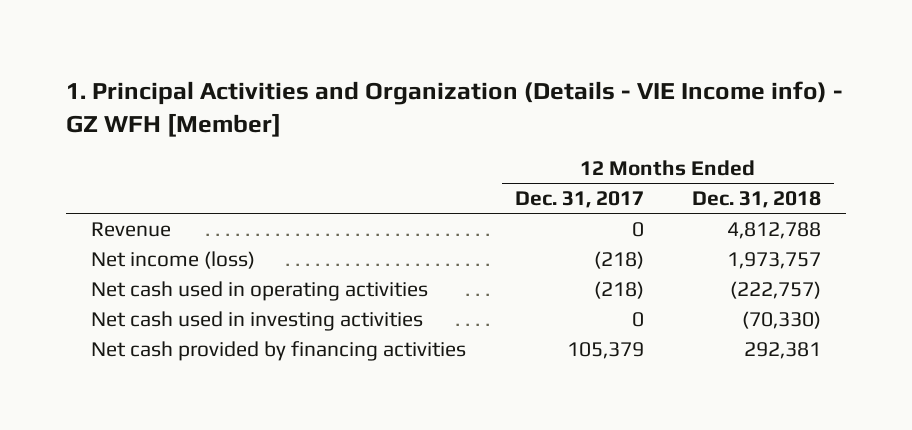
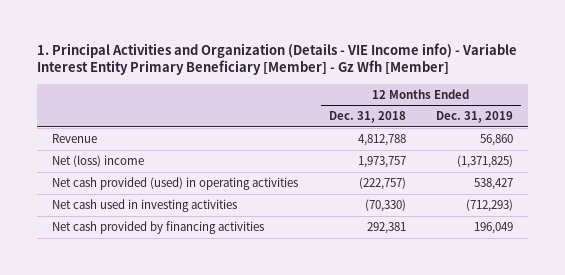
[66,81,844,137] 1. Principal Activities and Organization (Details - VIE Income info) - GZ WFH [Member] -> [37,42,518,76] 1. Principal Activities and Organization (Details - VIE Income info) - Variable Interest Entity Primary Beneficiary [Member] - Gz Wfh [Member]
[514,190,644,208] Dec. 31, 2017 -> none
none -> [436,111,514,124] Dec. 31, 2019
[90,250,255,269] Net income (loss) -> [52,154,145,167] Net (loss) income
[90,280,428,301] Net cash used in operating activities -> [52,176,299,190] Net cash provided (used) in operating activities

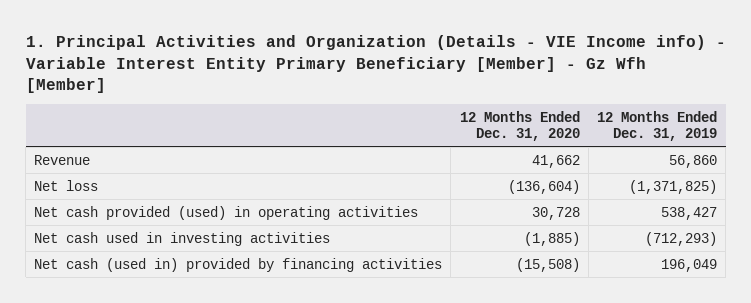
[328,111,406,124] Dec. 31, 2018 -> none
none -> [459,110,580,141] 12 Months Ended Dec. 31, 2020
[52,154,145,167] Net (loss) income -> [34,179,99,191] Net loss
[52,220,265,234] Net cash provided by financing activities -> [34,257,443,272] Net cash (used in) provided by financing activities

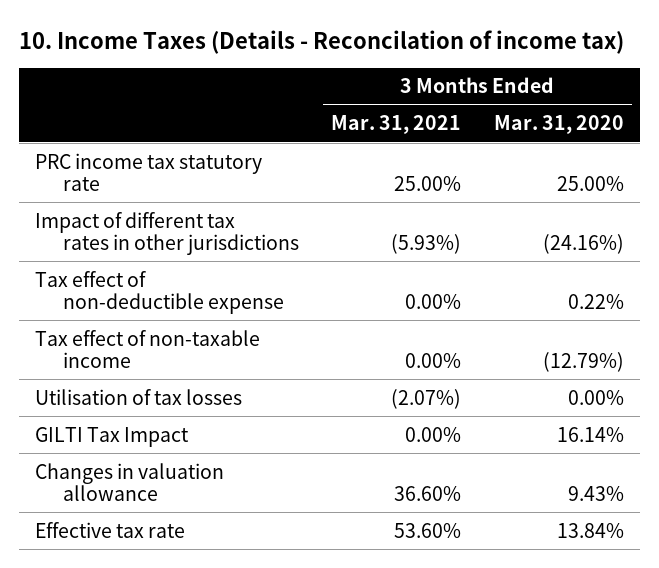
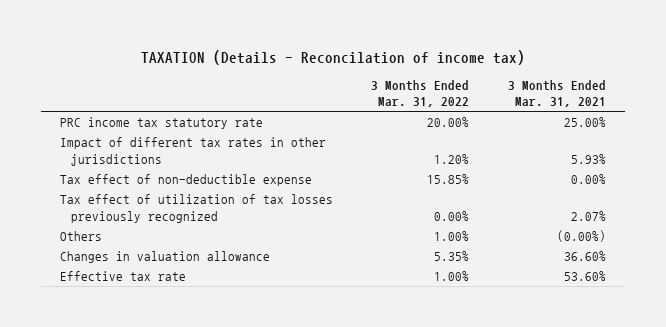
[18,29,624,54] 10. Income Taxes (Details - Reconcilation of income tax) -> [140,49,525,65] TAXATION (Details - Reconcilation of income tax)
[493,115,624,135] Mar. 31, 2020 -> none
none -> [371,80,470,108] 3 Months Ended Mar. 31, 2022
[391,233,462,254] (5.93%) -> [570,153,606,164] 5.93%
[34,329,260,368] Tax effect of non-taxable income -> none
[34,388,242,405] Utilisation of tax losses -> none
[34,426,189,447] GILTI Tax Impact -> none
none -> [60,194,334,223] Tax effect of utilization of tax losses previously recognized
none -> [60,231,103,242] Others

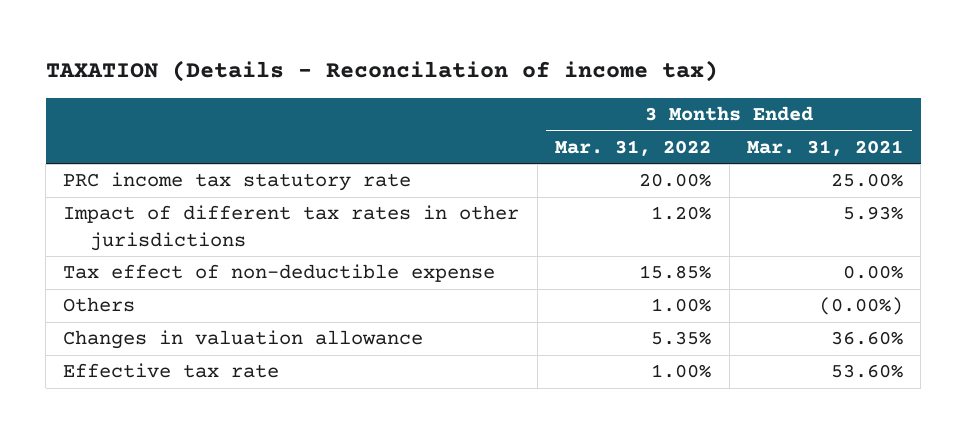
[60,194,334,223] Tax effect of utilization of tax losses previously recognized -> none

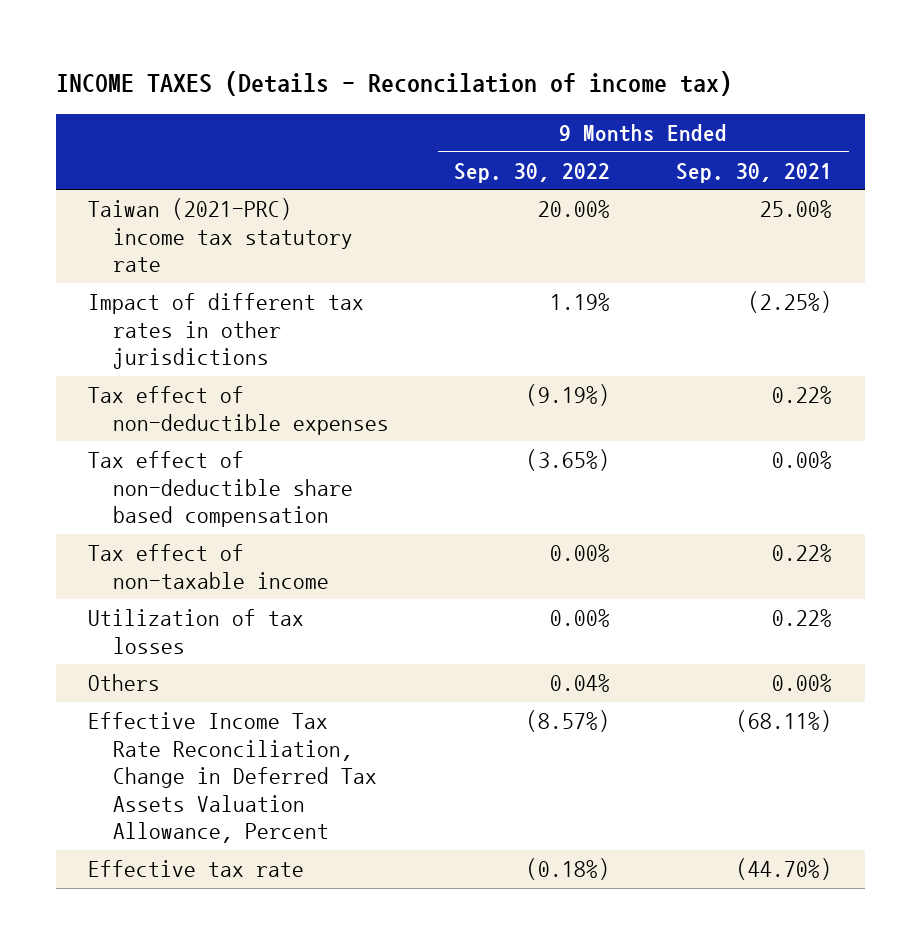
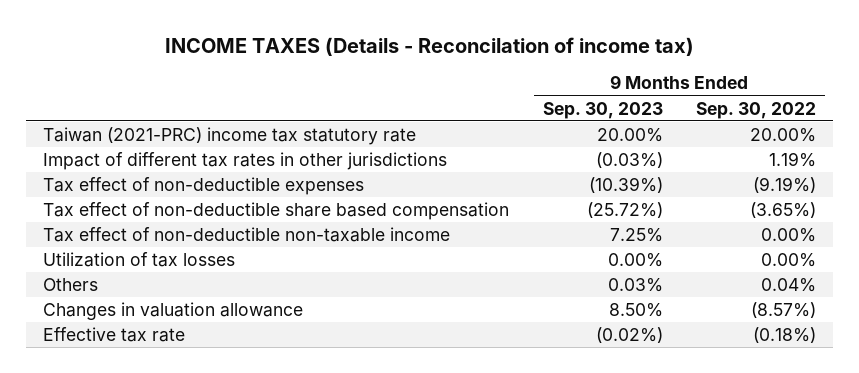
[676,162,833,183] Sep. 30, 2021 -> none
none -> [542,101,663,119] Sep. 30, 2023
[88,544,329,589] Tax effect of non-taxable income -> [43,226,451,242] Tax effect of non-deductible non-taxable income
[88,712,377,844] Effective Income Tax Rate Reconciliation, Change in Deferred Tax Assets Valuation Allowance, Percent -> [43,301,304,320] Changes in valuation allowance

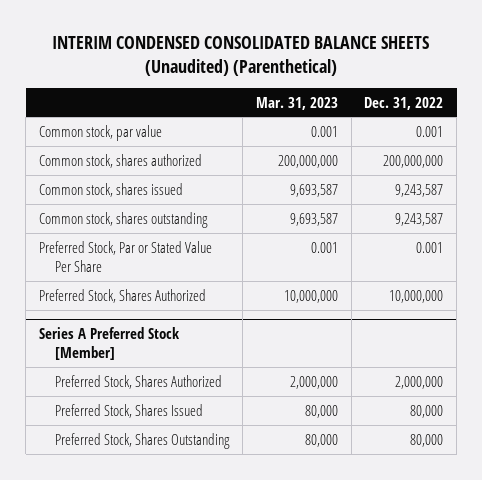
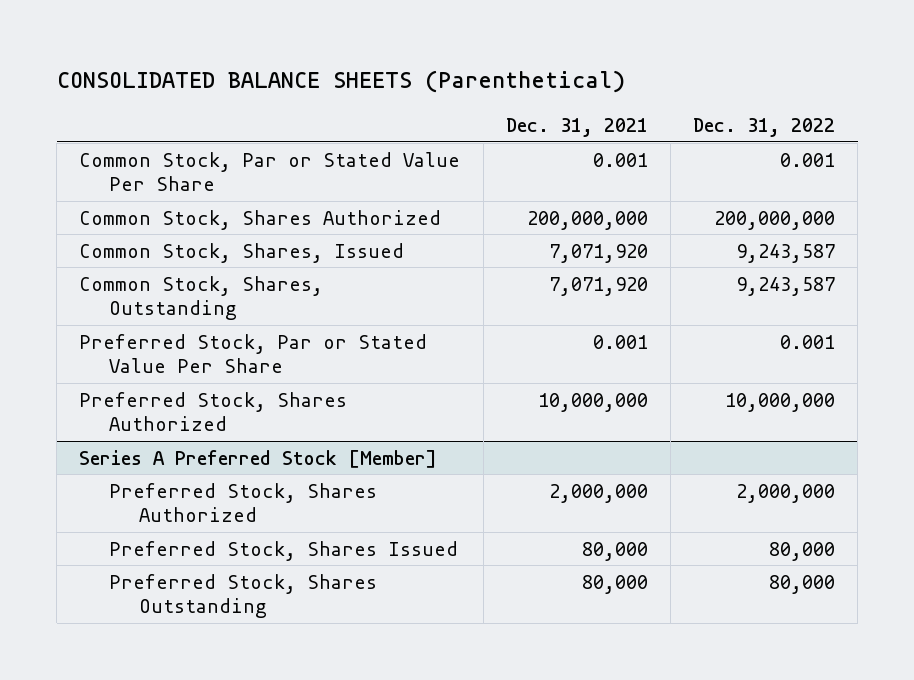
[52,36,430,76] INTERIM CONDENSED CONSOLIDATED BALANCE SHEETS (Unaudited) (Parenthetical) -> [56,70,625,94] CONSOLIDATED BALANCE SHEETS (Parenthetical)
[255,96,338,110] Mar. 31, 2023 -> none
none -> [505,117,648,137] Dec. 31, 2021
[38,124,162,141] Common stock, par value -> [79,151,461,192] Common Stock, Par or Stated Value Per Share
[38,153,202,168] Common stock, shares authorized -> [79,209,442,230] Common Stock, Shares Authorized
[38,182,183,197] Common stock, shares issued -> [79,242,405,263] Common Stock, Shares, Issued
[38,211,208,228] Common stock, shares outstanding -> [79,275,324,321] Common Stock, Shares, Outstanding

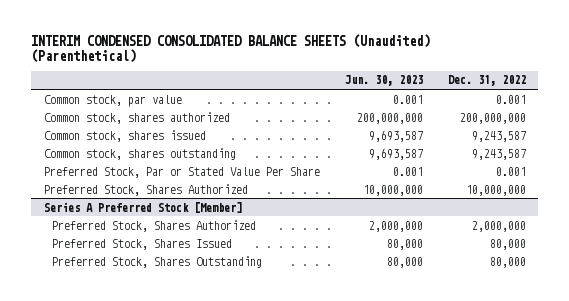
[56,70,625,94] CONSOLIDATED BALANCE SHEETS (Parenthetical) -> [31,34,431,64] INTERIM CONDENSED CONSOLIDATED BALANCE SHEETS (Unaudited) (Parenthetical)
[505,117,648,137] Dec. 31, 2021 -> none
none -> [344,75,423,87] Jun. 30, 2023
[79,151,461,192] Common Stock, Par or Stated Value Per Share -> [43,94,182,107] Common stock, par value
[79,209,442,230] Common Stock, Shares Authorized -> [43,111,230,124] Common stock, shares authorized
[79,242,405,263] Common Stock, Shares, Issued -> [43,129,206,142] Common stock, shares issued
[79,275,324,321] Common Stock, Shares, Outstanding -> [43,147,236,160] Common stock, shares outstanding

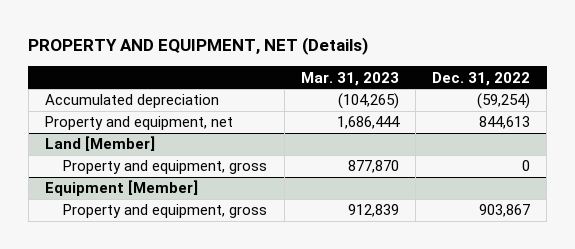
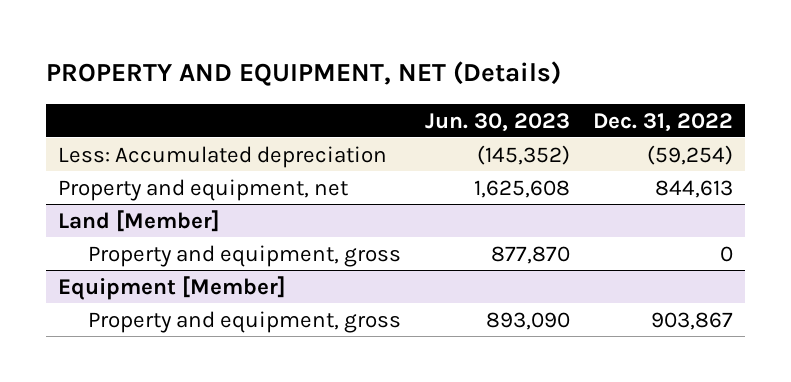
[300,71,399,86] Mar. 31, 2023 -> none
none -> [424,112,570,132] Jun. 30, 2023
[45,94,220,109] Accumulated depreciation -> [57,145,387,168] Less: Accumulated depreciation

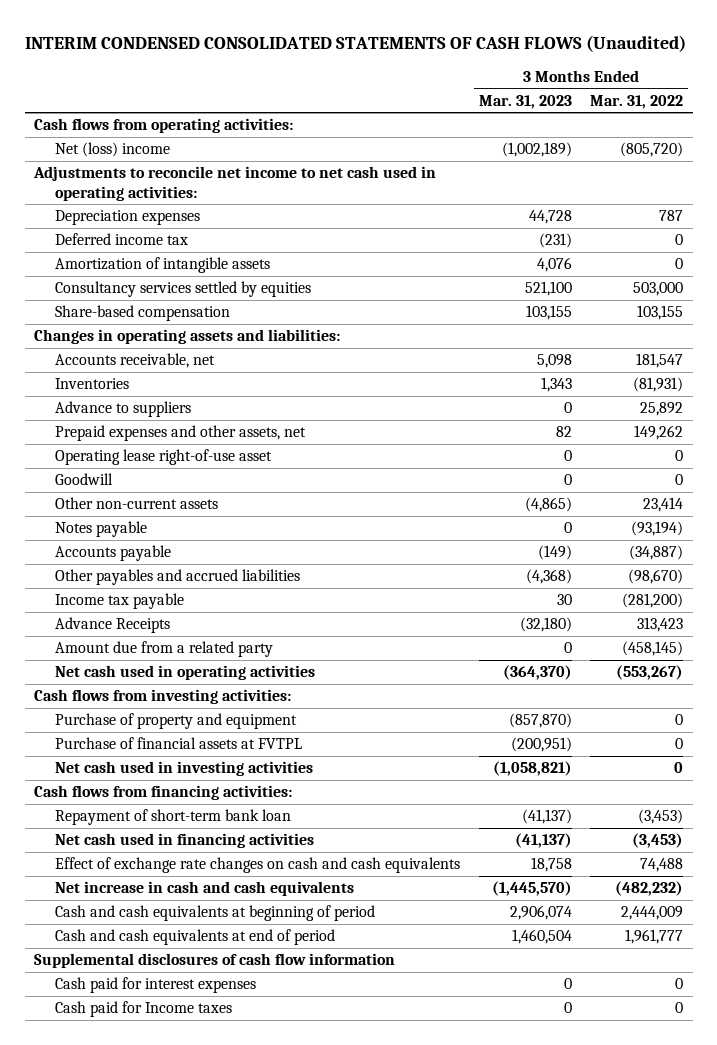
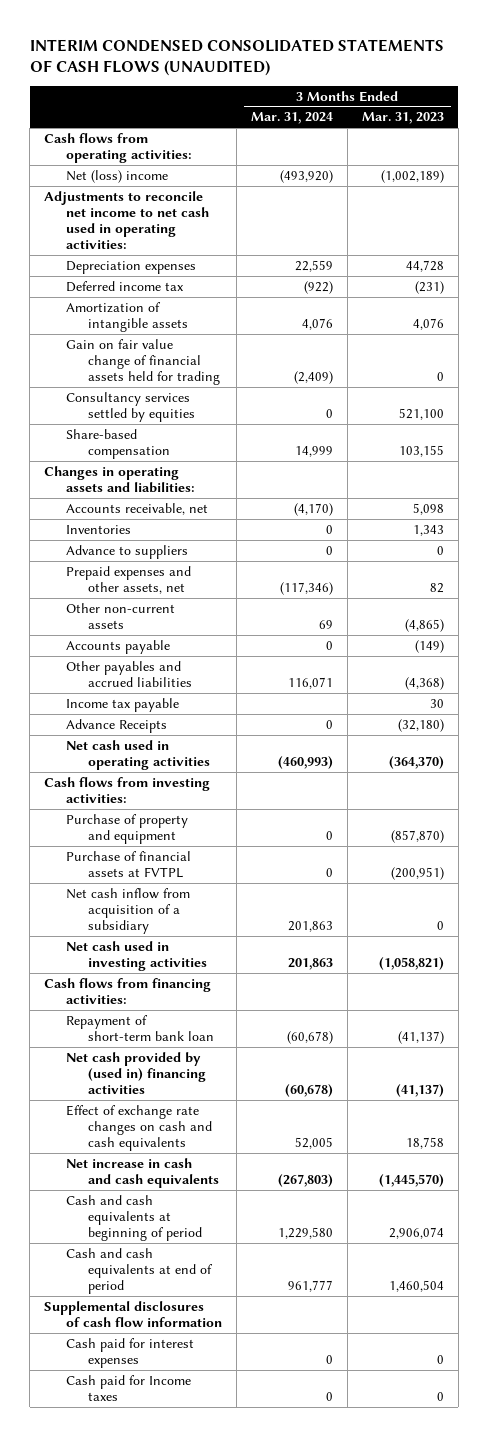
[24,34,686,52] INTERIM CONDENSED CONSOLIDATED STATEMENTS OF CASH FLOWS (Unaudited) -> [29,39,444,77] INTERIM CONDENSED CONSOLIDATED STATEMENTS OF CASH FLOWS (UNAUDITED)
[590,94,684,109] Mar. 31, 2022 -> none
none -> [250,112,333,125] Mar. 31, 2024
none -> [66,338,221,385] Gain on fair value change of financial assets held for trading
[55,449,273,466] Operating lease right-of-use asset -> none
[55,473,114,486] Goodwill -> none
[55,521,148,538] Notes payable -> none
[55,641,274,658] Amount due from a related party -> none
none -> [66,887,191,934] Net cash inflow from acquisition of a subsidiary
[55,833,315,849] Net cash used in financing activities -> [66,1051,207,1094] Net cash provided by (used in) financing activities

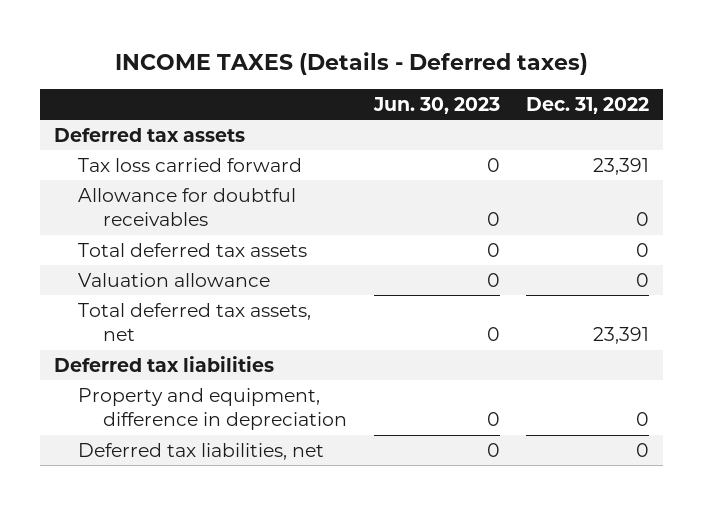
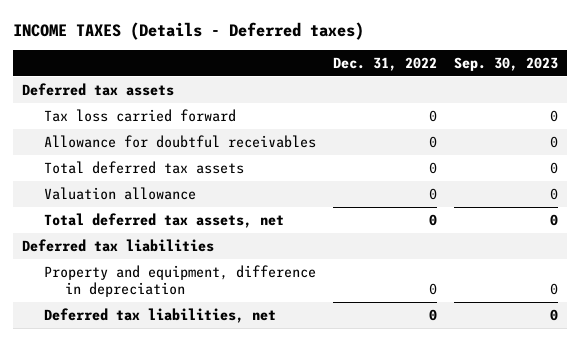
[372,97,500,115] Jun. 30, 2023 -> none
none -> [454,56,559,71] Sep. 30, 2023
[593,157,650,175] 23,391 -> [428,110,437,123] 0
[593,327,650,345] 23,391 -> [428,214,437,227] 0

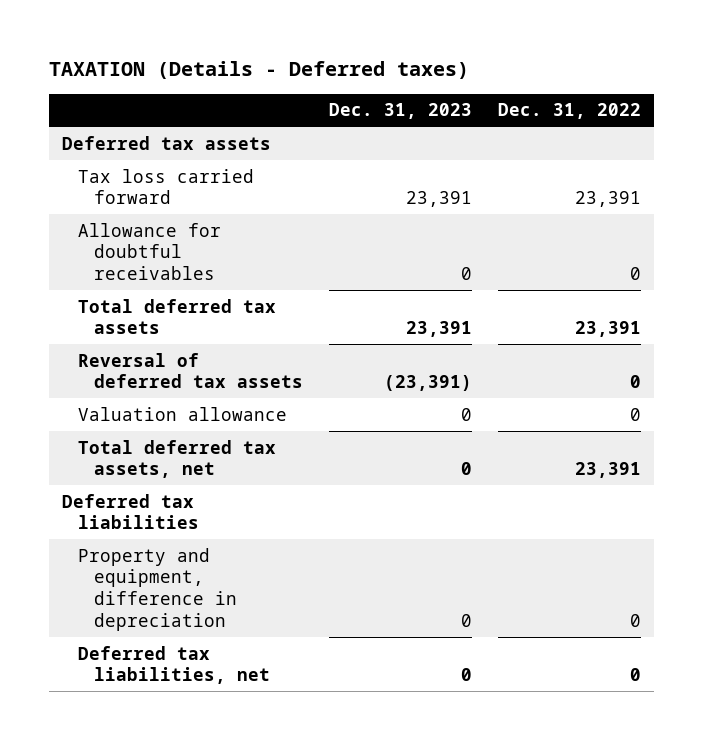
[13,21,365,40] INCOME TAXES (Details - Deferred taxes) -> [48,60,469,79] TAXATION (Details - Deferred taxes)
[454,56,559,71] Sep. 30, 2023 -> none
none -> [328,103,472,120] Dec. 31, 2023
[428,110,437,123] 0 -> [575,191,642,208] 23,391
[428,162,437,175] 0 -> [575,321,642,338] 23,391
none -> [77,352,303,389] Reversal of deferred tax assets
[428,214,437,227] 0 -> [575,462,642,479] 23,391

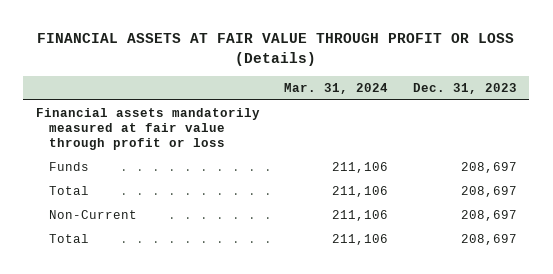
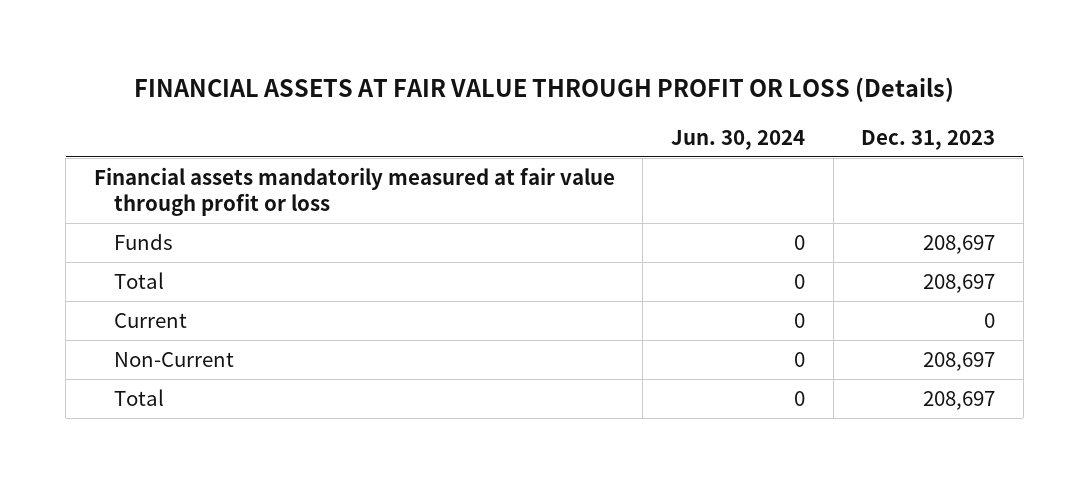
[284,82,389,94] Mar. 31, 2024 -> none
none -> [670,129,805,150] Jun. 30, 2024
none -> [114,313,188,329] Current

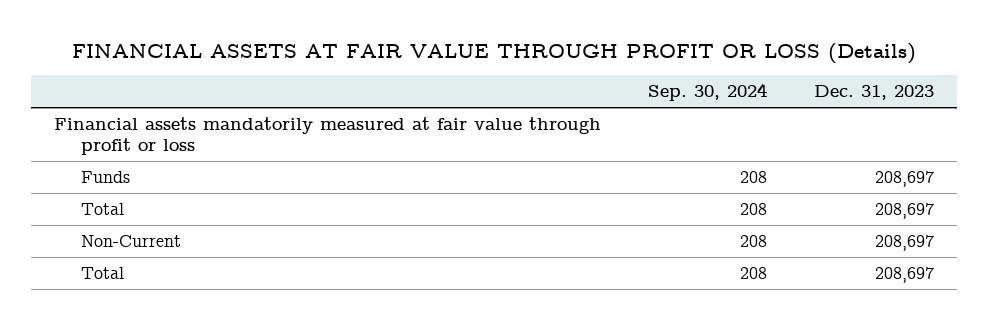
[670,129,805,150] Jun. 30, 2024 -> none
none -> [647,83,767,102] Sep. 30, 2024
[114,313,188,329] Current -> none

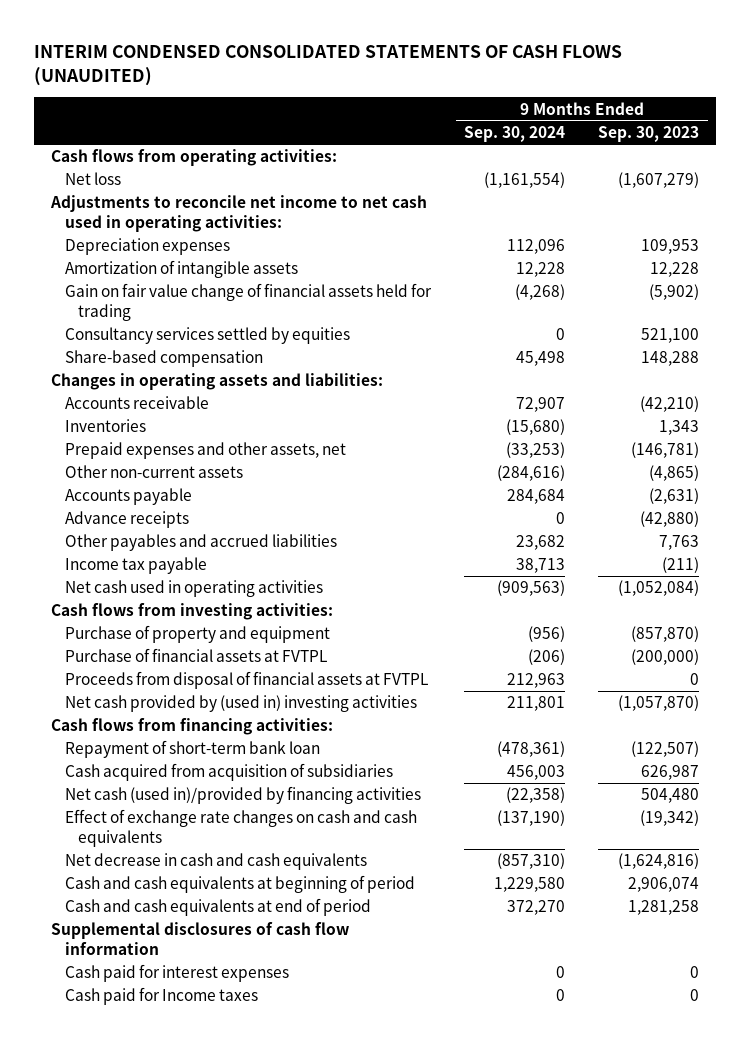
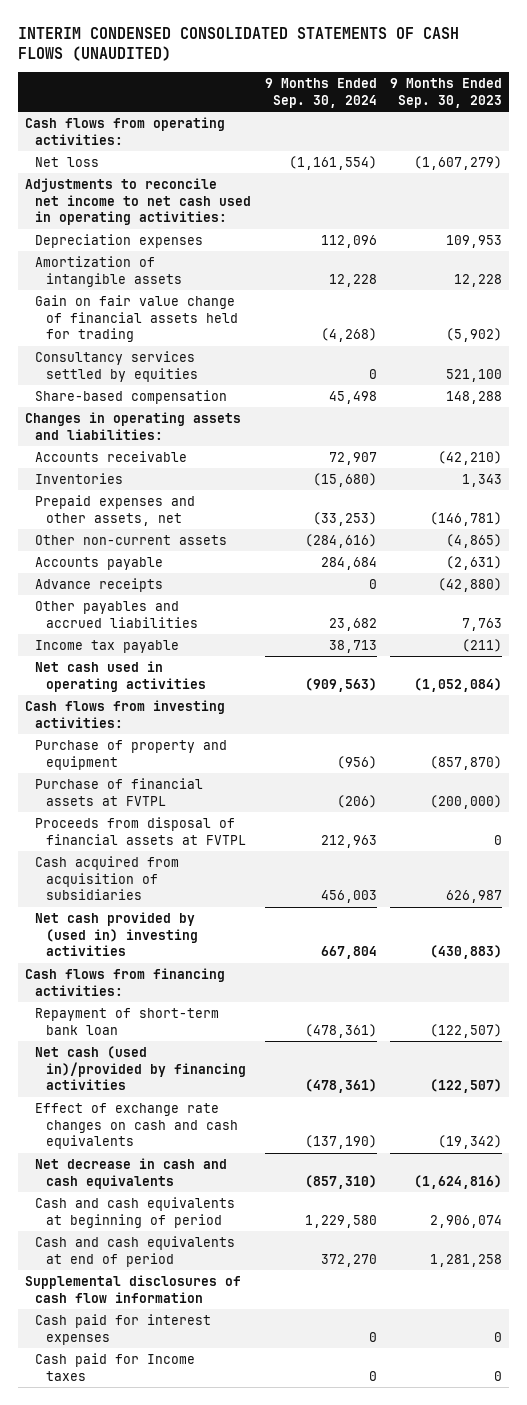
[64,763,393,782] Cash acquired from acquisition of subsidiaries -> [35,855,180,901] Cash acquired from acquisition of subsidiaries
[506,696,565,712] 211,801 -> [320,946,377,960] 667,804
[618,695,700,712] (1,057,870) -> [429,945,502,960] (430,883)
[505,787,565,804] (22,358) -> [304,1079,377,1094] (478,361)
[641,788,700,804] 504,480 -> [429,1079,502,1094] (122,507)

